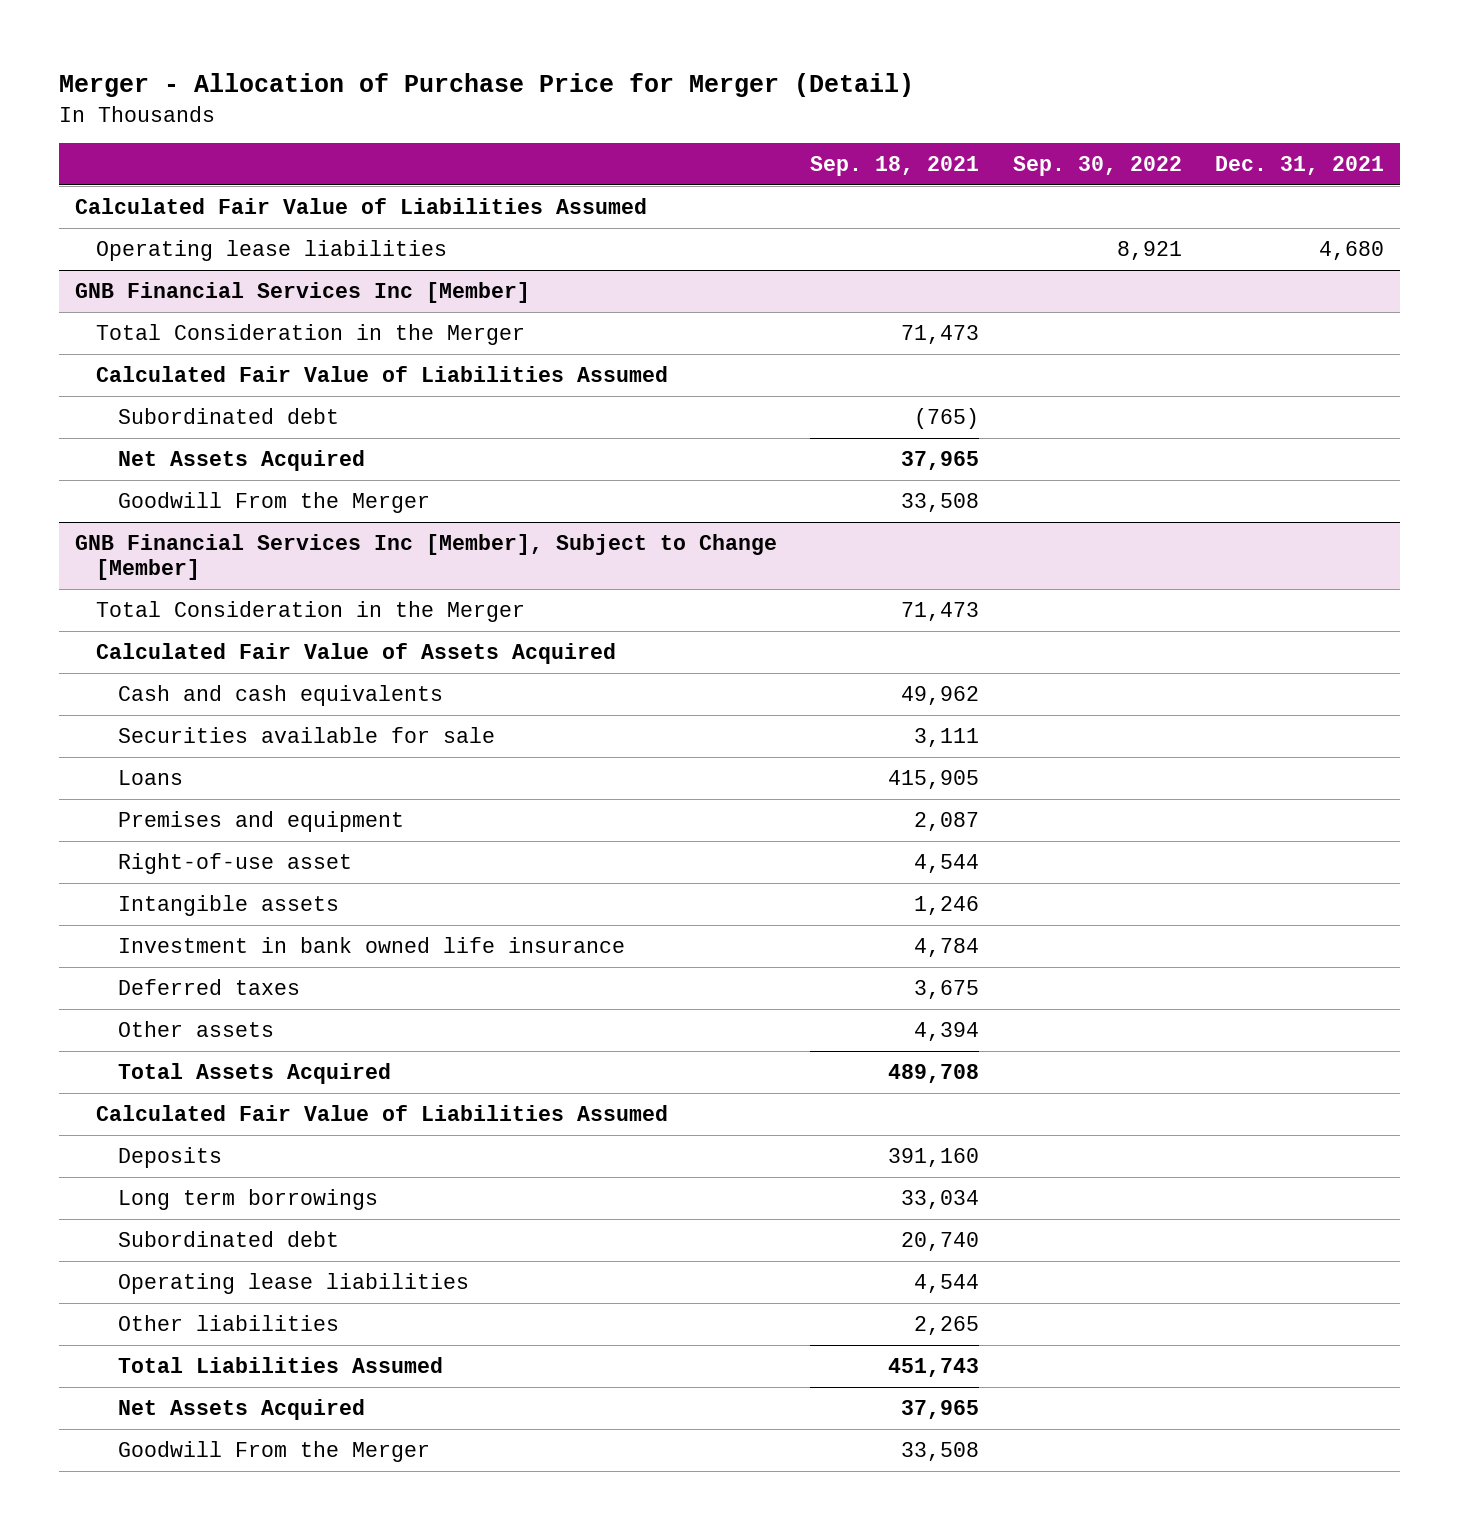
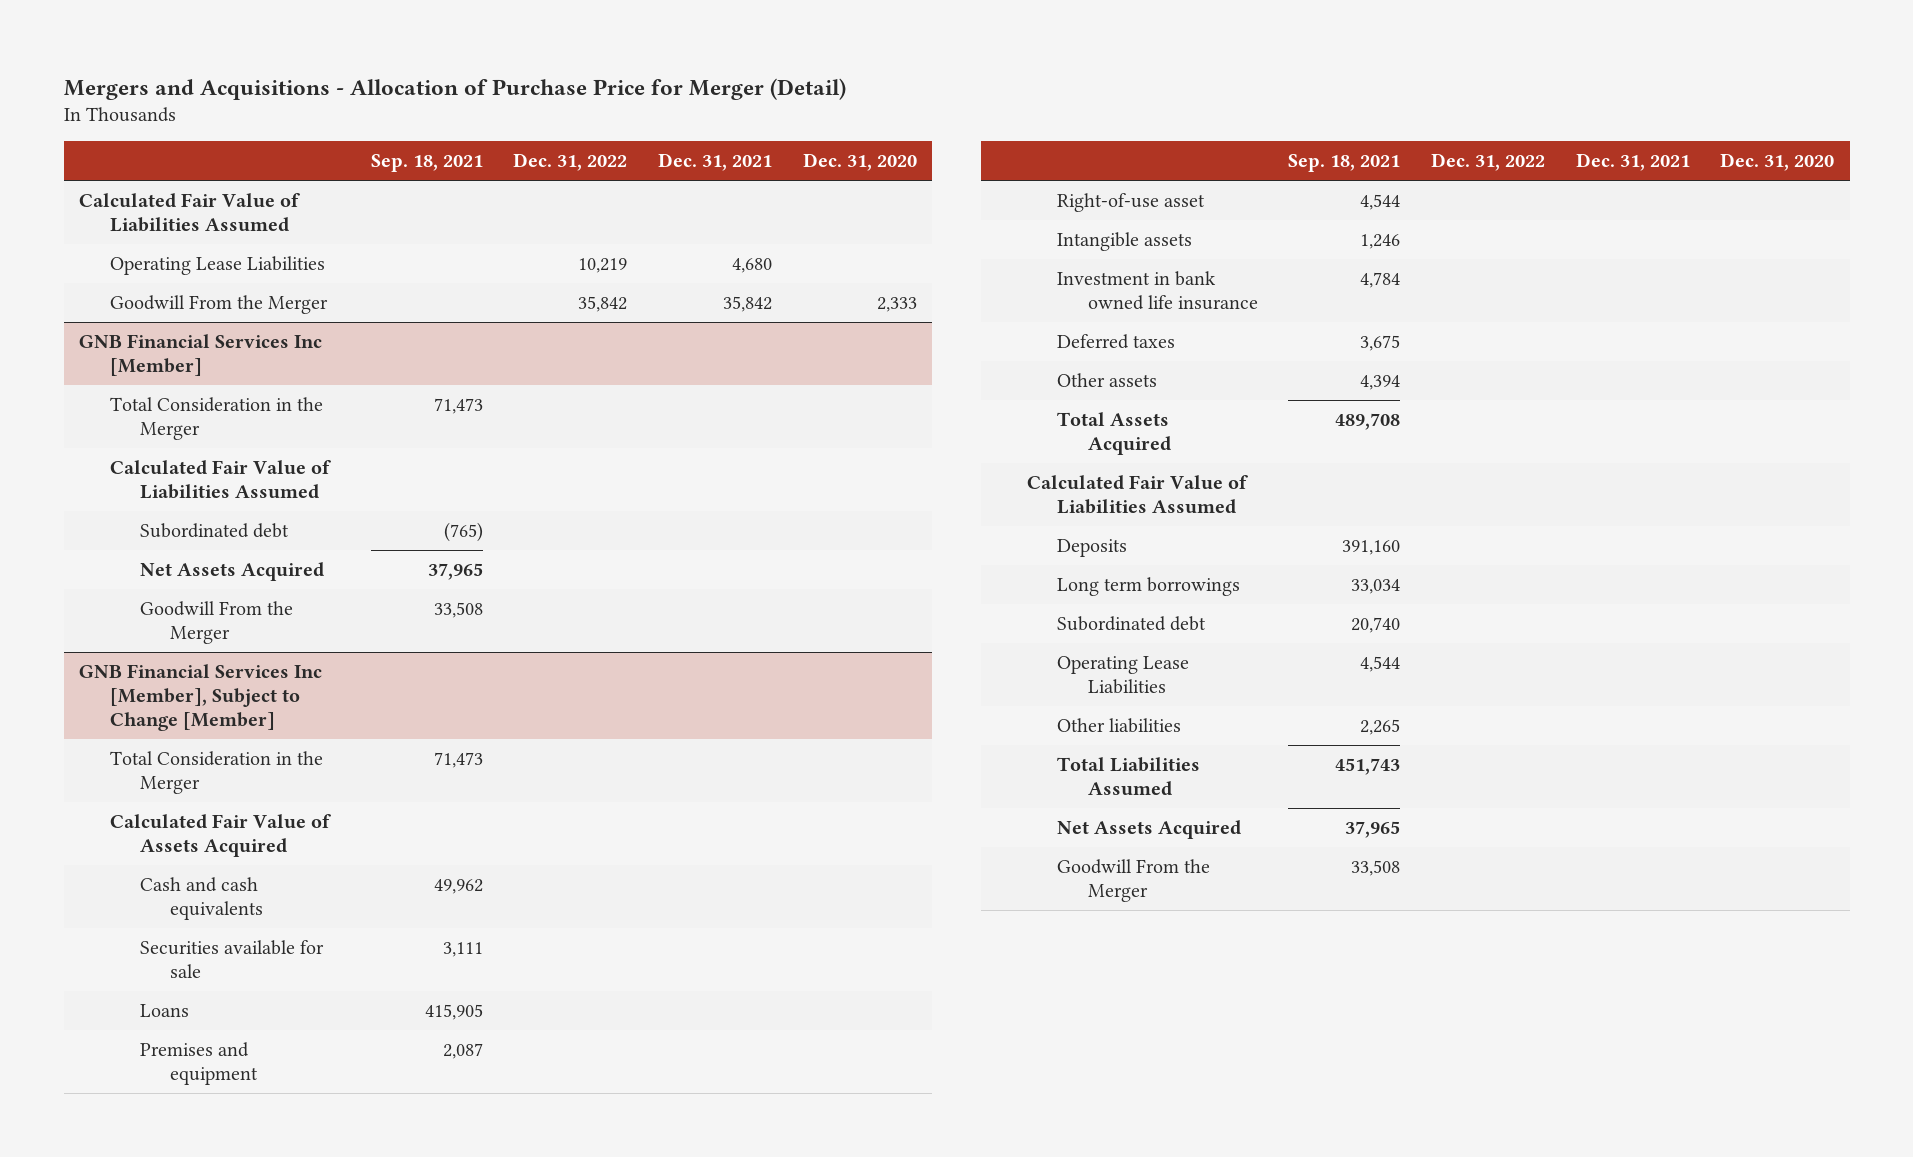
[58,73,914,98] Merger - Allocation of Purchase Price for Merger (Detail) -> [63,77,846,100] Mergers and Acquisitions - Allocation of Purchase Price for Merger (Detail)
[1012,156,1182,177] Sep. 30, 2022 -> none
none -> [513,153,628,172] Dec. 31, 2022
none -> [802,153,917,172] Dec. 31, 2020
[96,239,448,261] Operating lease liabilities -> [109,255,325,275] Operating Lease Liabilities
none -> [109,294,328,314] Goodwill From the Merger
[117,1272,469,1294] Operating lease liabilities -> [1057,655,1190,694] Operating Lease Liabilities

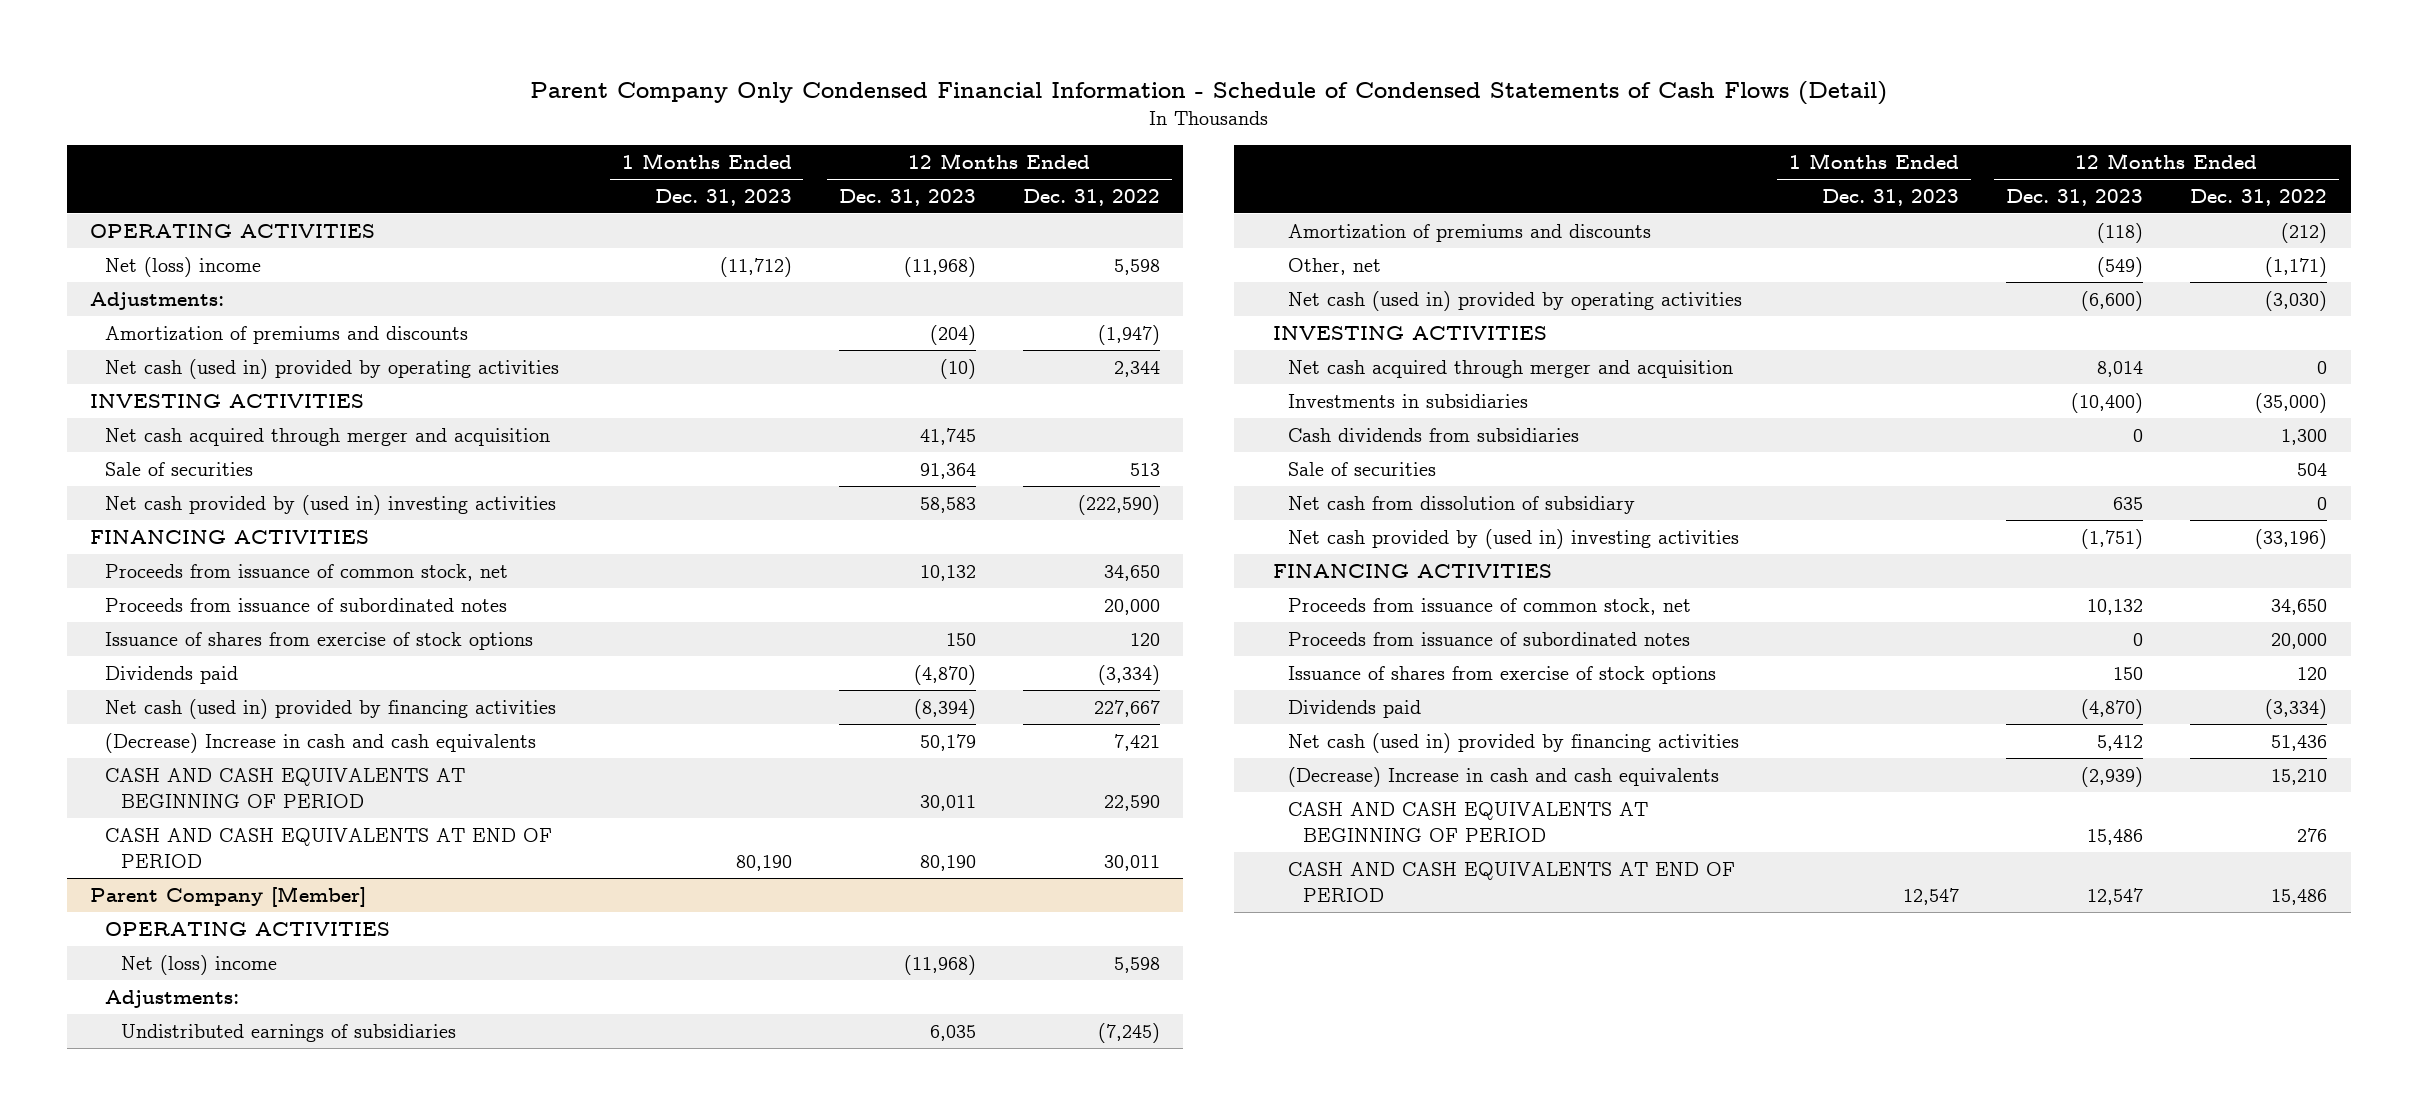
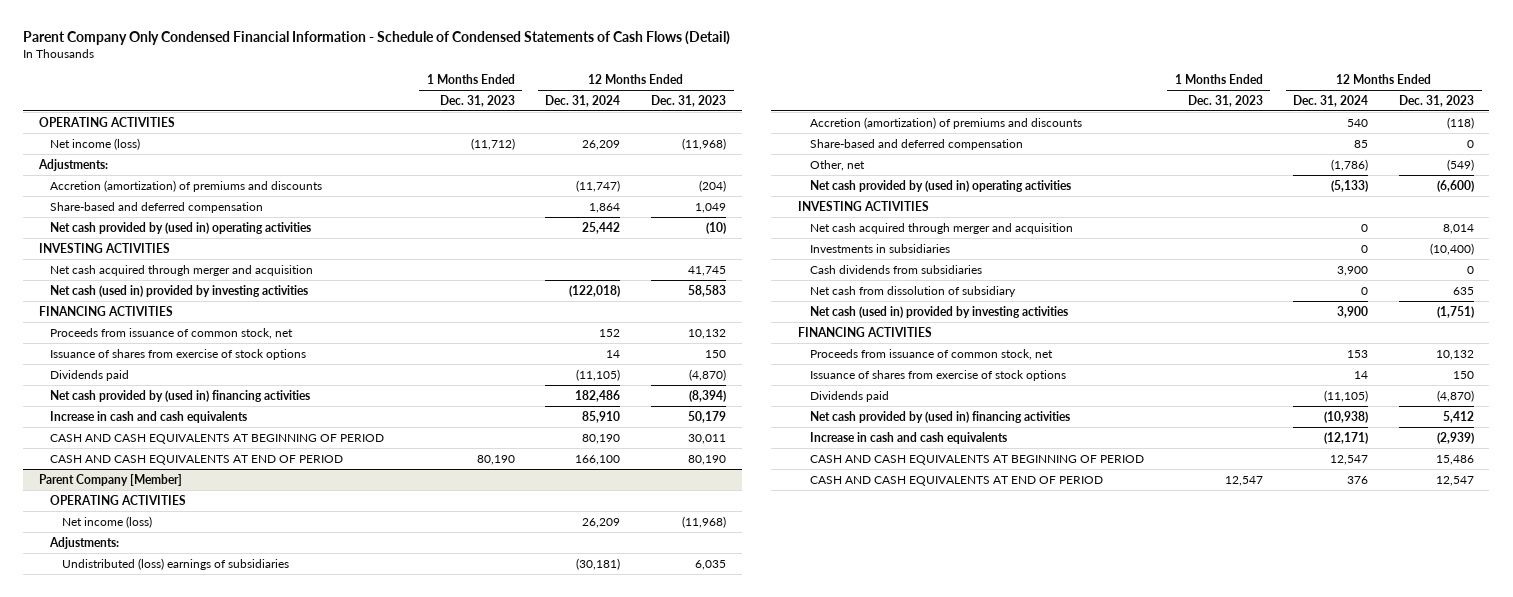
[1022,188,1160,206] Dec. 31, 2022 -> none
none -> [545,94,621,107] Dec. 31, 2024
[105,256,262,277] Net (loss) income -> [50,137,141,150] Net income (loss)
[105,325,469,344] Amortization of premiums and discounts -> [50,179,323,192] Accretion (amortization) of premiums and discounts
none -> [50,201,264,213] Share-based and deferred compensation
[105,358,560,379] Net cash (used in) provided by operating activities -> [50,221,312,234] Net cash provided by (used in) operating activities
[105,461,254,476] Sale of securities -> none
[105,494,557,515] Net cash provided by (used in) investing activities -> [50,284,309,297] Net cash (used in) provided by investing activities
[105,597,508,612] Proceeds from issuance of subordinated notes -> none
[105,698,557,719] Net cash (used in) provided by financing activities -> [50,389,311,402] Net cash provided by (used in) financing activities
[105,732,537,753] (Decrease) Increase in cash and cash equivalents -> [50,410,248,423] Increase in cash and cash equivalents
[120,954,277,975] Net (loss) income -> [61,515,152,528] Net income (loss)
[120,1023,456,1042] Undistributed earnings of subsidiaries -> [61,557,289,570] Undistributed (loss) earnings of subsidiaries
[1287,223,1651,242] Amortization of premiums and discounts -> [809,116,1082,129] Accretion (amortization) of premiums and discounts
none -> [809,138,1023,150] Share-based and deferred compensation
[1287,290,1742,311] Net cash (used in) provided by operating activities -> [809,179,1071,192] Net cash provided by (used in) operating activities
[1287,461,1436,476] Sale of securities -> none
[1287,528,1739,549] Net cash provided by (used in) investing activities -> [809,305,1068,318] Net cash (used in) provided by investing activities
[1287,631,1690,646] Proceeds from issuance of subordinated notes -> none
[1287,732,1739,753] Net cash (used in) provided by financing activities -> [809,410,1070,423] Net cash provided by (used in) financing activities
[1287,766,1719,787] (Decrease) Increase in cash and cash equivalents -> [809,431,1007,444] Increase in cash and cash equivalents

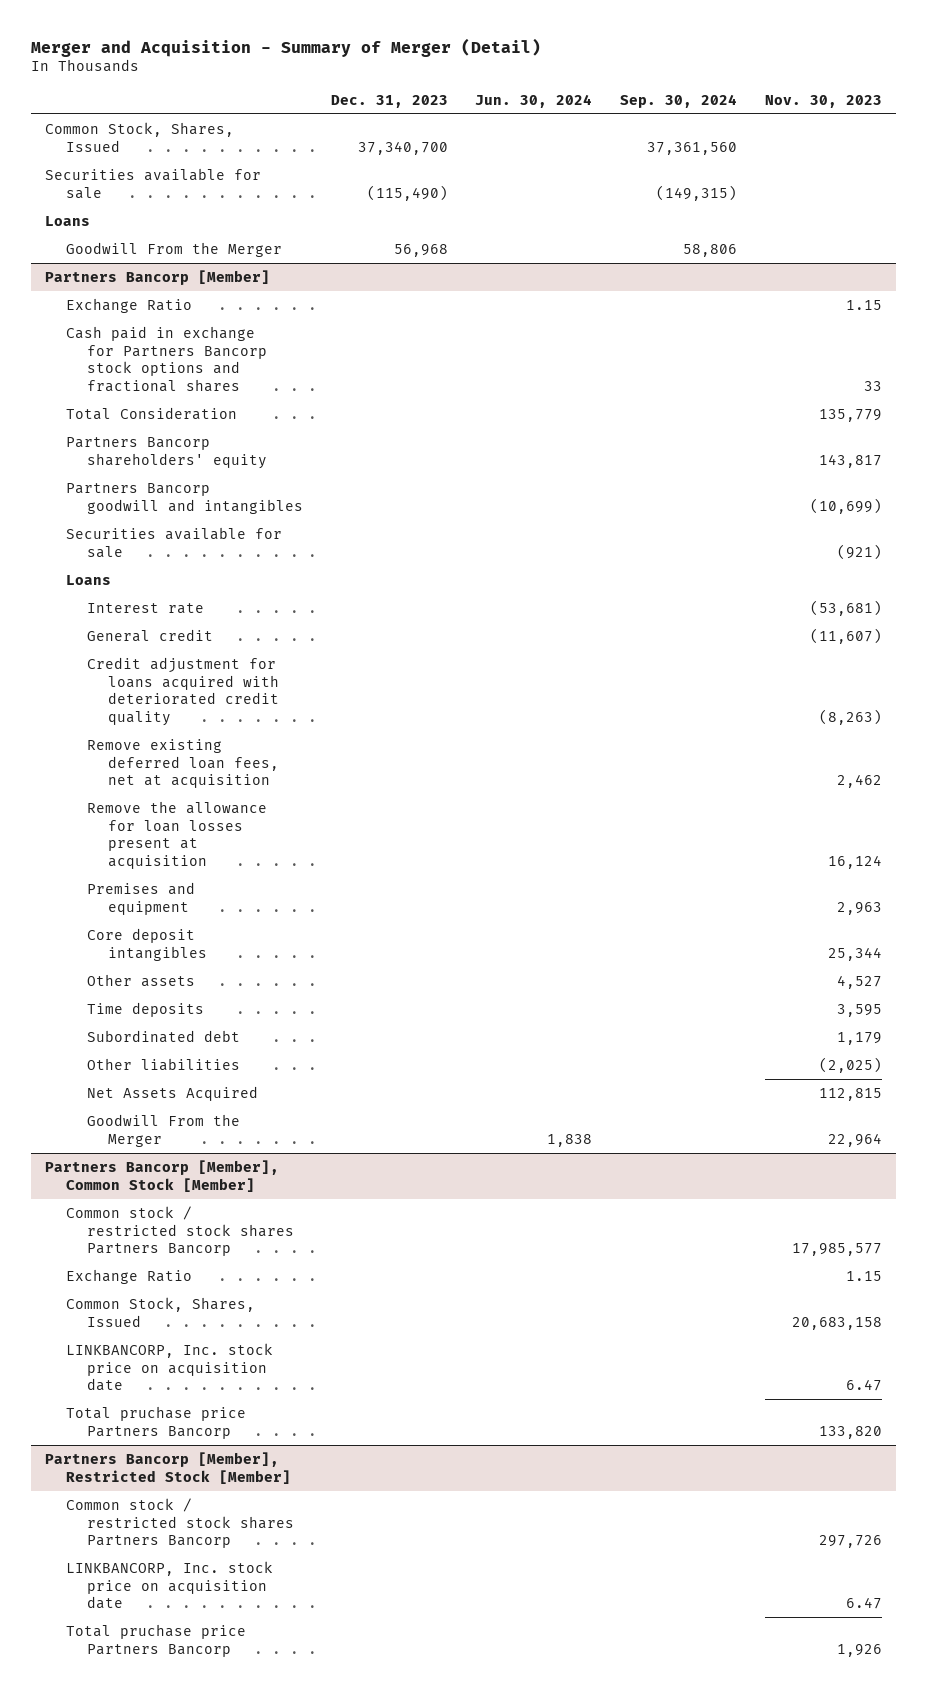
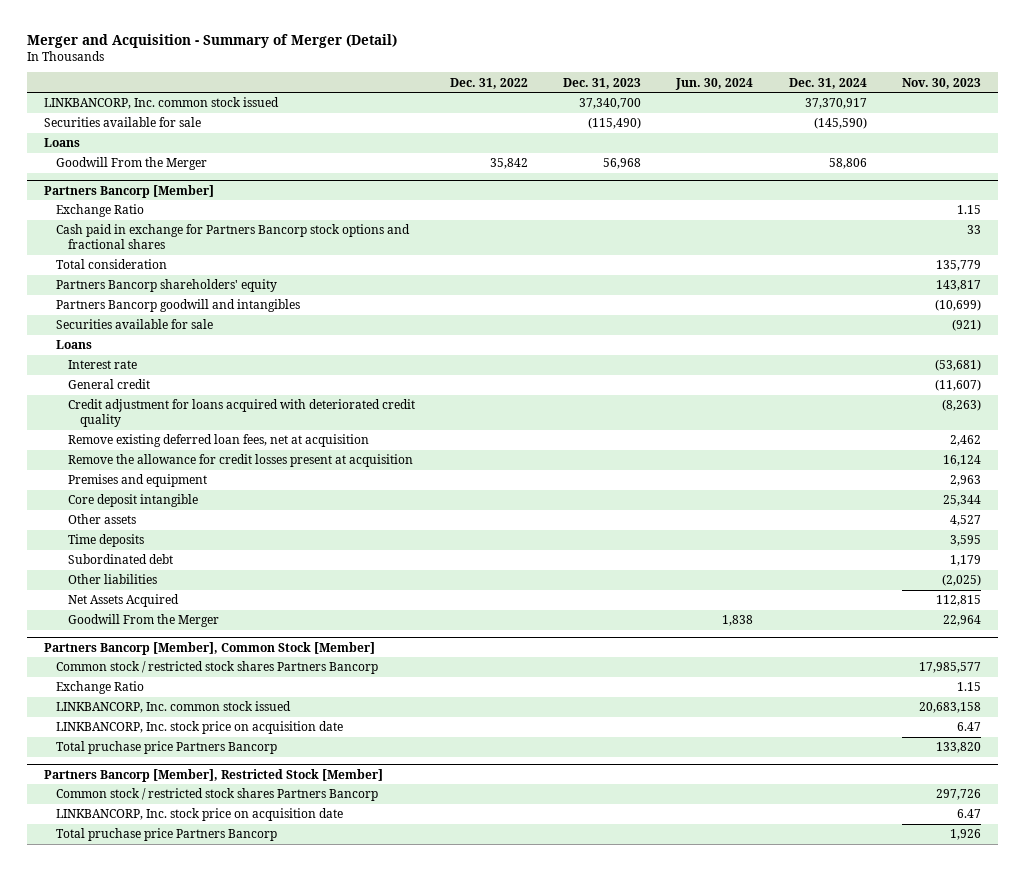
[620,93,738,108] Sep. 30, 2024 -> none
none -> [450,77,529,89] Dec. 31, 2022
none -> [788,77,867,89] Dec. 31, 2024
[44,121,234,152] Common Stock, Shares, Issued -> [44,97,280,110] LINKBANCORP, Inc. common stock issued
[65,406,237,420] Total Consideration -> [56,259,168,270] Total consideration
[86,800,267,869] Remove the allowance for loan losses present at acquisition -> [68,454,414,468] Remove the allowance for credit losses present at acquisition
[86,927,208,961] Core deposit intangibles -> [68,494,199,508] Core deposit intangible
[65,1296,255,1327] Common Stock, Shares, Issued -> [56,701,292,714] LINKBANCORP, Inc. common stock issued

